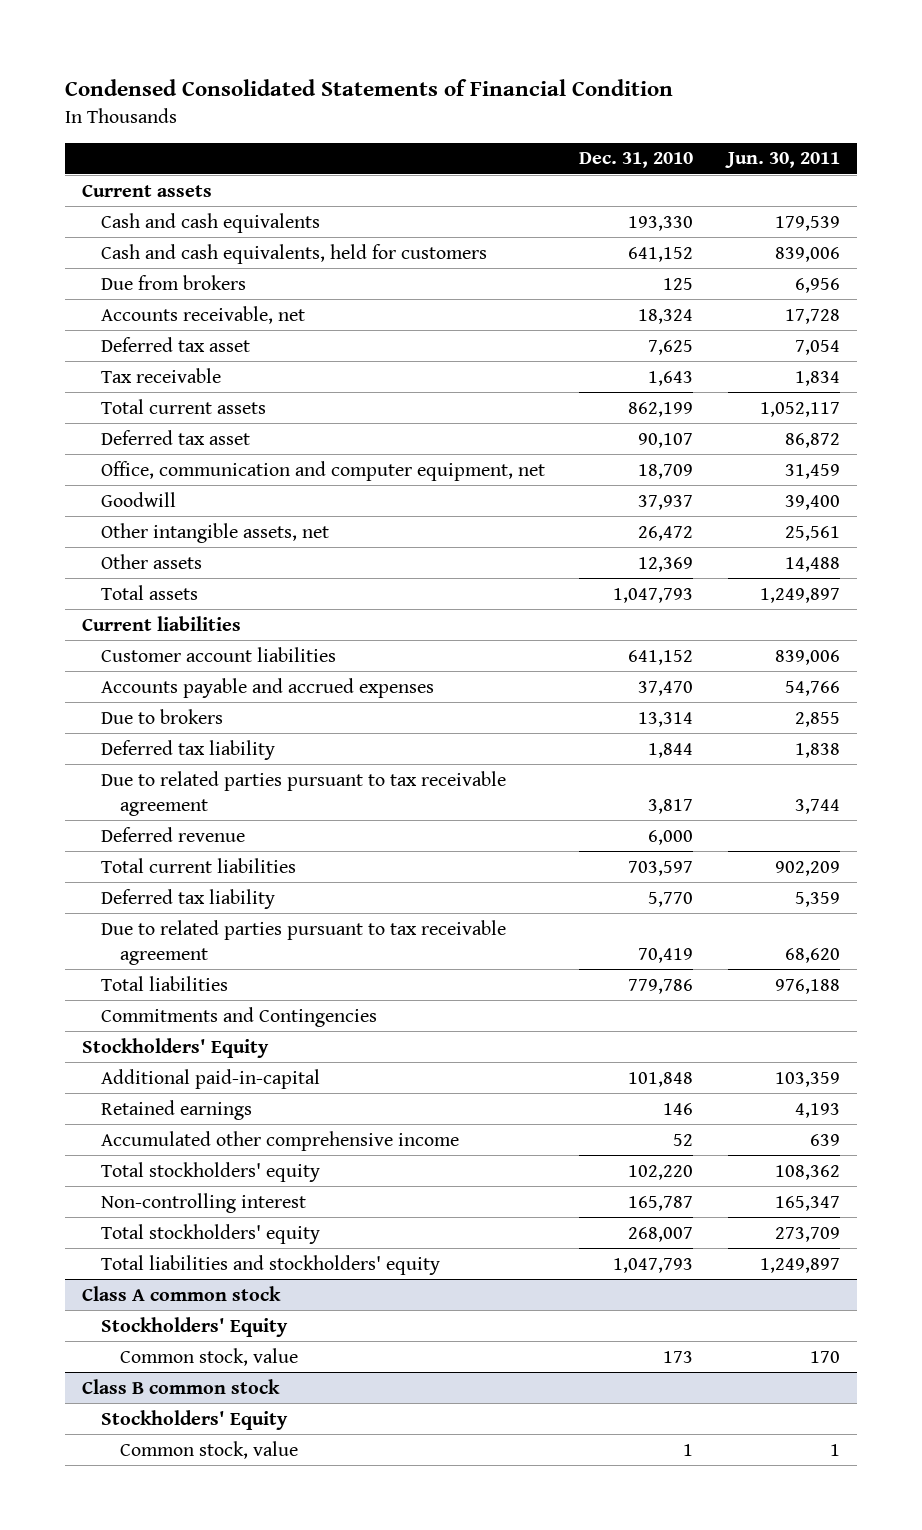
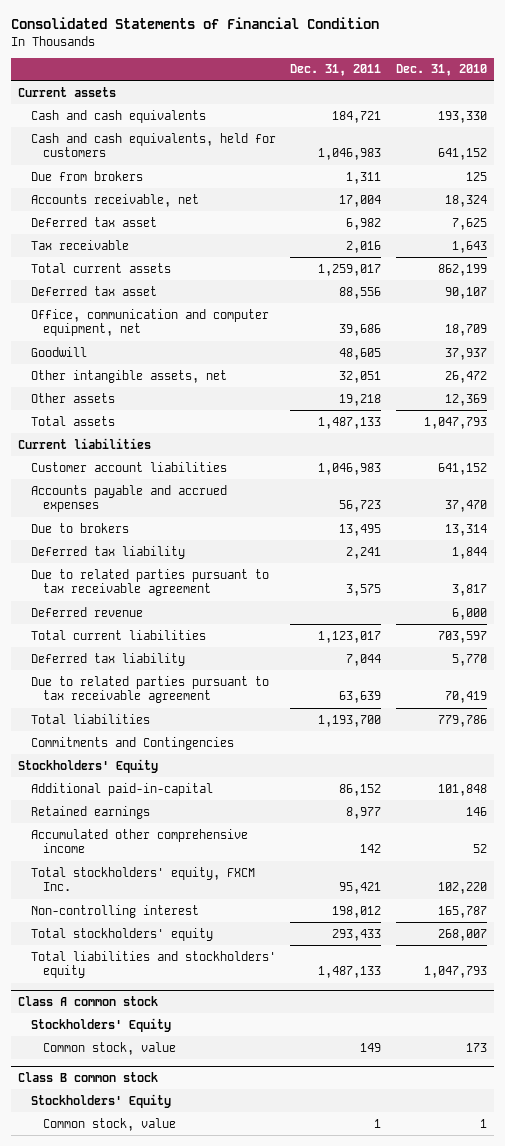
[64,78,673,96] Condensed Consolidated Statements of Financial Condition -> [10,17,379,30] Consolidated Statements of Financial Condition
[724,152,840,169] Jun. 30, 2011 -> none
none -> [290,64,382,77] Dec. 31, 2011
[100,1161,320,1182] Total stockholders' equity -> [30,866,255,892] Total stockholders' equity, FXCM Inc.

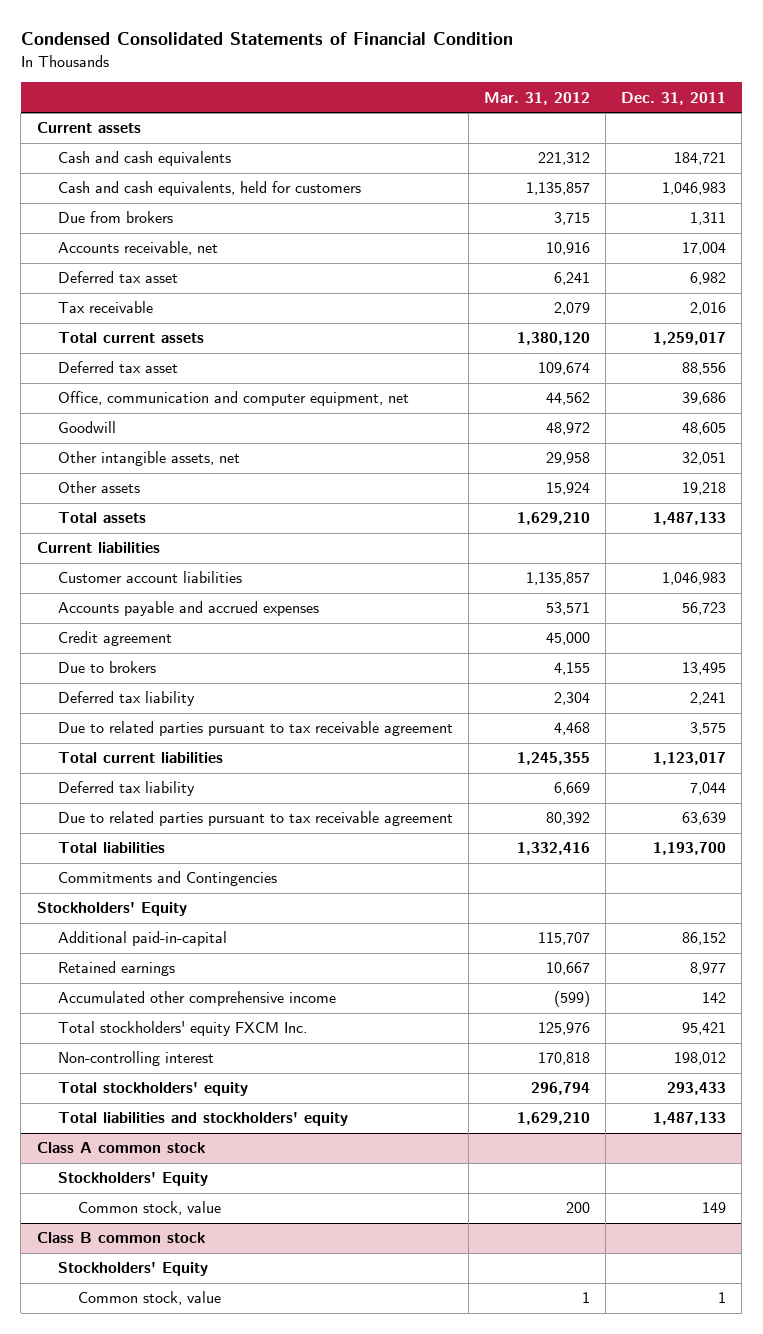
[10,17,379,30] Consolidated Statements of Financial Condition -> [20,32,513,46] Condensed Consolidated Statements of Financial Condition
[395,64,487,77] Dec. 31, 2010 -> none
none -> [483,91,590,105] Mar. 31, 2012
none -> [57,631,172,647] Credit agreement
[30,606,143,617] Deferred revenue -> none
[30,866,255,892] Total stockholders' equity, FXCM Inc. -> [57,1021,307,1037] Total stockholders' equity FXCM Inc.

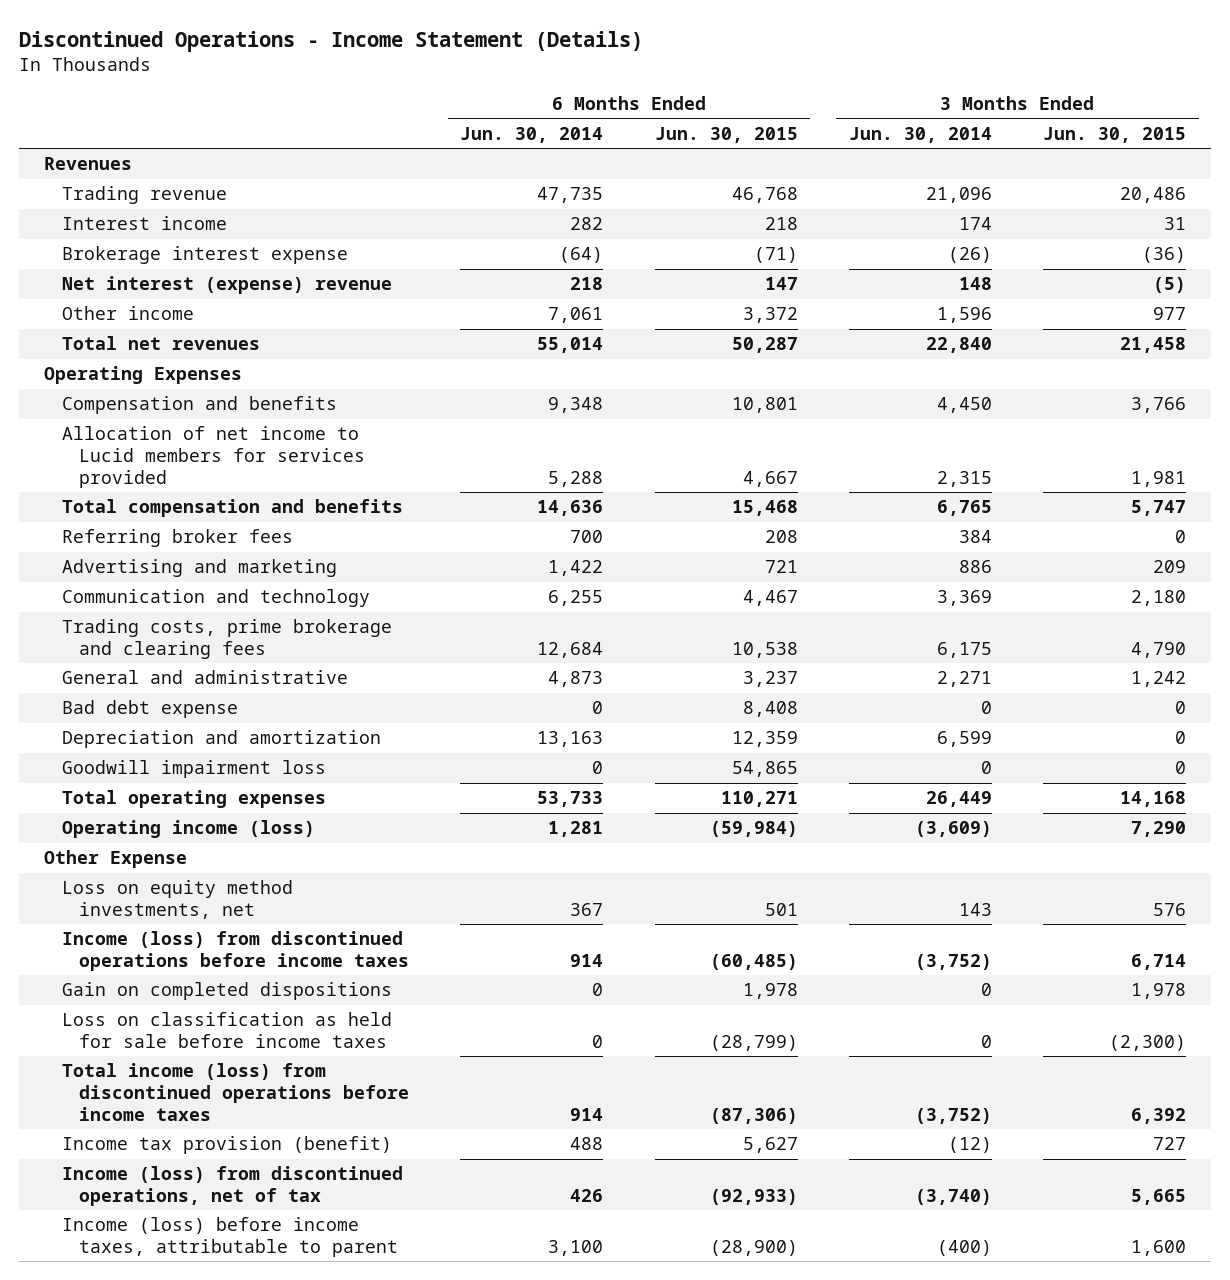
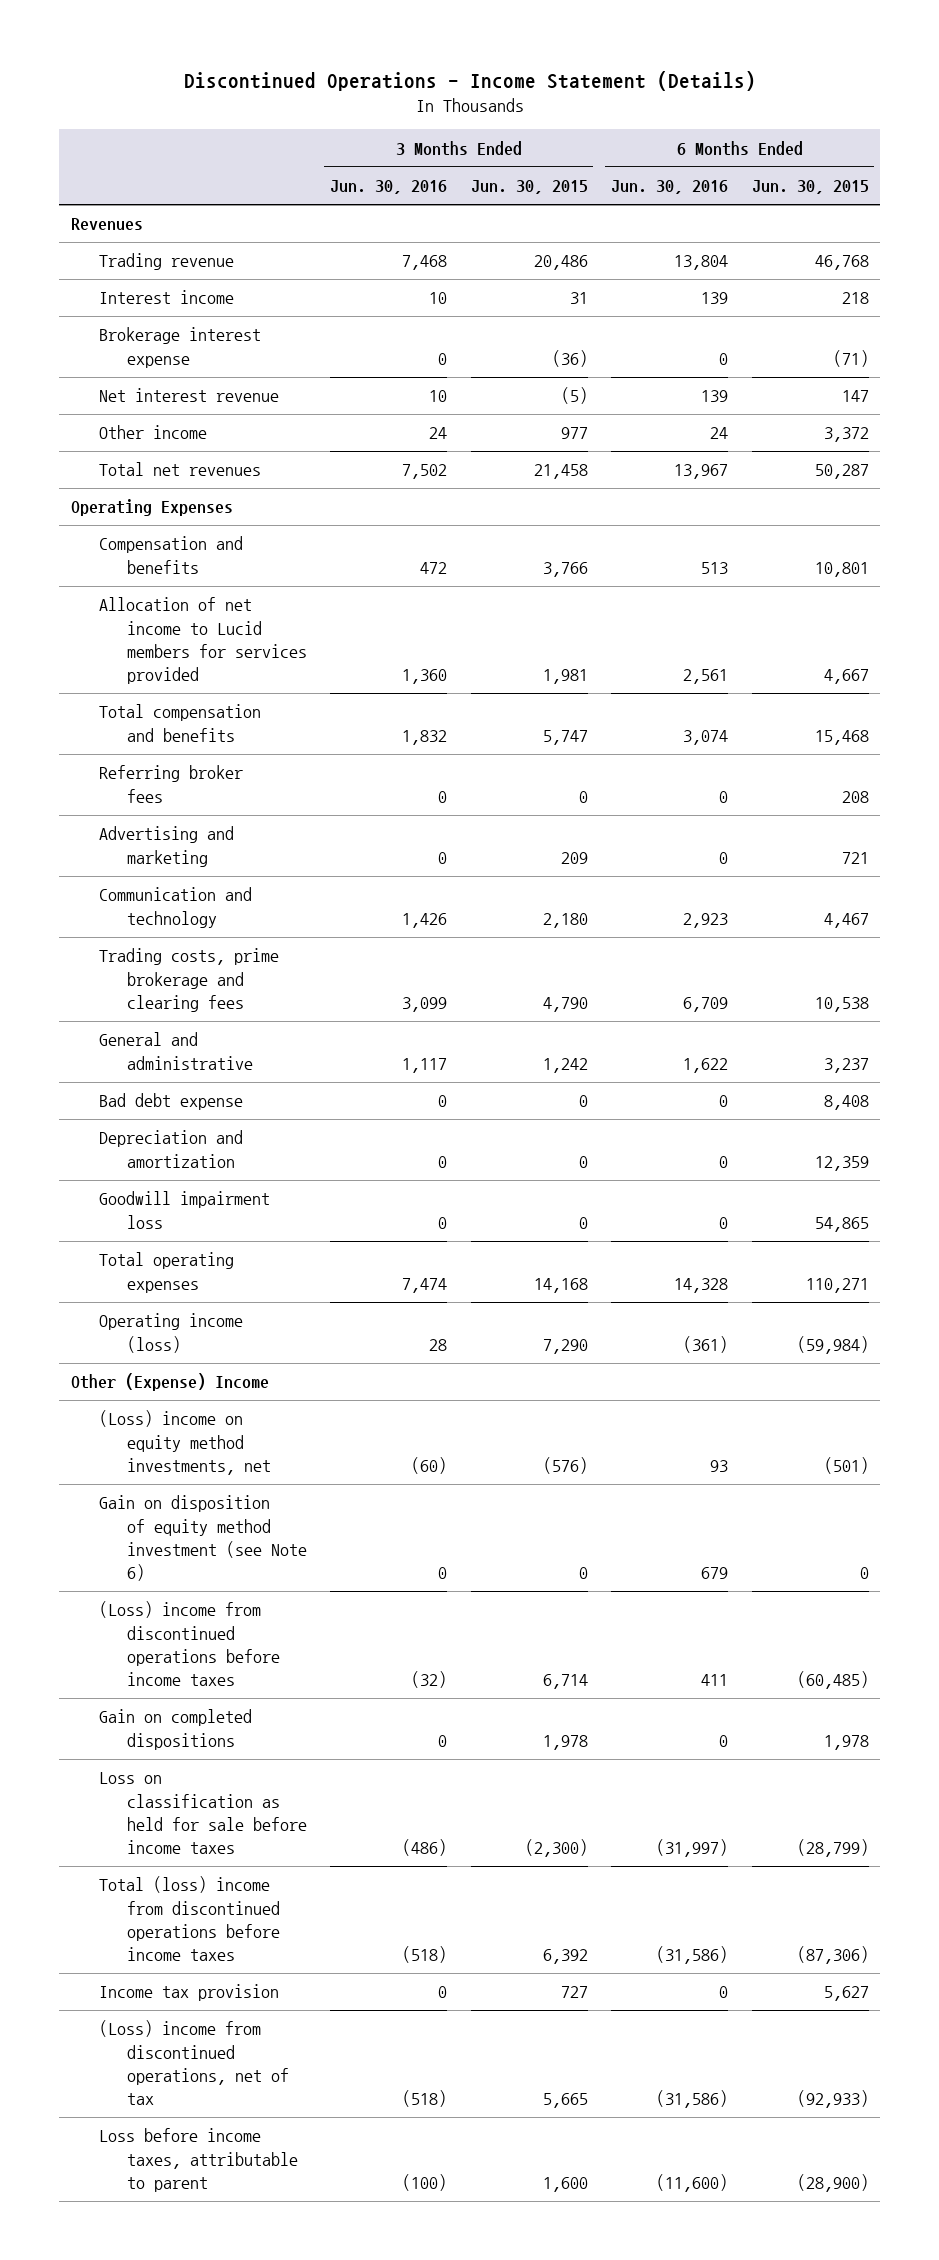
[460,126,604,143] Jun. 30, 2014 -> none
[848,126,992,143] Jun. 30, 2014 -> none
none -> [330,180,448,195] Jun. 30, 2016
none -> [611,180,729,195] Jun. 30, 2016
[61,276,392,295] Net interest (expense) revenue -> [98,388,279,403] Net interest revenue
[44,850,188,869] Other Expense -> [70,1373,269,1392] Other (Expense) Income
[61,880,293,920] Loss on equity method investments, net -> [98,1410,271,1476] (Loss) income on equity method investments, net
[764,903,798,917] 501 -> [823,1457,869,1475] (501)
[1152,903,1186,917] 576 -> [542,1457,588,1475] (576)
none -> [98,1495,307,1582] Gain on disposition of equity method investment (see Note 6)
[61,931,410,972] Income (loss) from discontinued operations before income taxes -> [98,1601,280,1687] (Loss) income from discontinued operations before income taxes
[61,1063,410,1122] Total income (loss) from discontinued operations before income taxes -> [98,1876,280,1962] Total (loss) income from discontinued operations before income taxes
[61,1136,392,1155] Income tax provision (benefit) -> [98,1984,279,2002] Income tax provision
[61,1166,403,1207] Income (loss) from discontinued operations, net of tax -> [98,2020,289,2106] (Loss) income from discontinued operations, net of tax
[61,1217,399,1258] Income (loss) before income taxes, attributable to parent -> [98,2128,298,2193] Loss before income taxes, attributable to parent

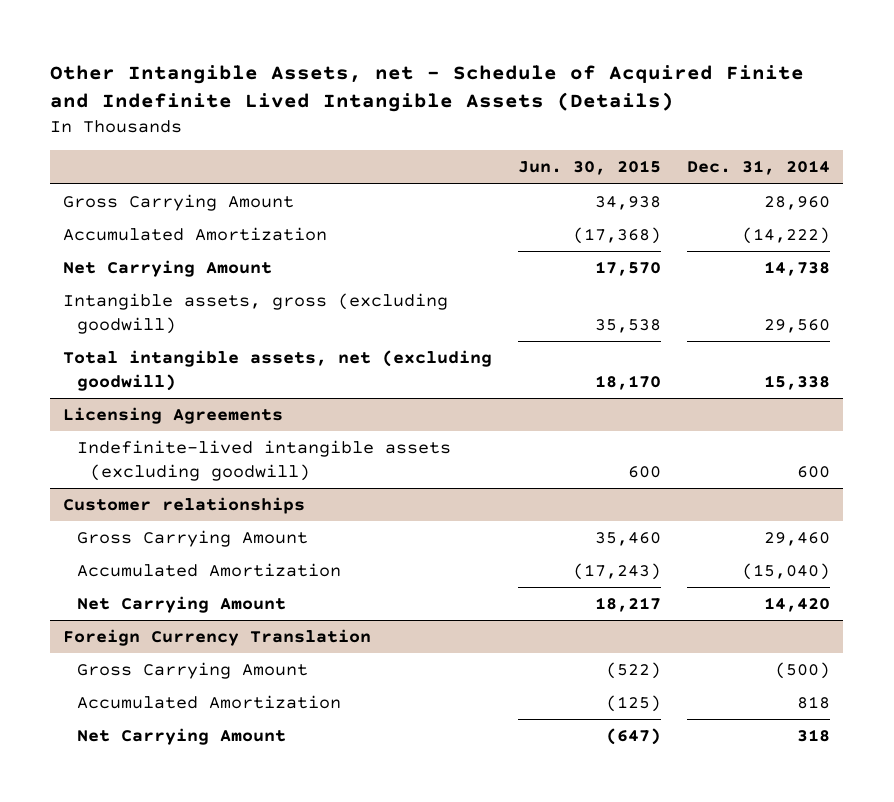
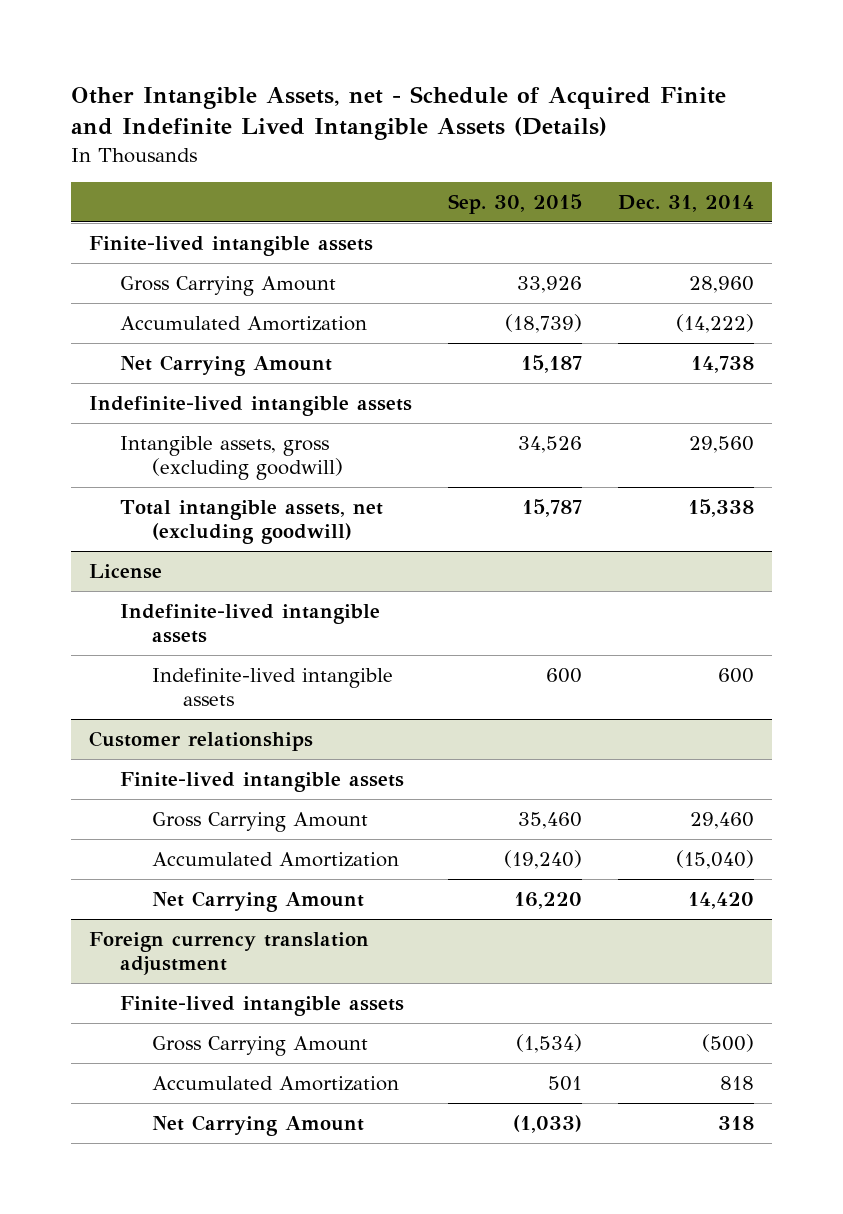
[518,160,662,176] Jun. 30, 2015 -> none
none -> [448,194,583,215] Sep. 30, 2015
none -> [88,235,373,256] Finite-lived intangible assets
none -> [88,395,412,416] Indefinite-lived intangible assets
[63,406,284,424] Licensing Agreements -> [88,563,162,579] License
none -> [120,603,381,644] Indefinite-lived intangible assets
[76,439,451,481] Indefinite-lived intangible assets (excluding goodwill) -> [151,667,393,707] Indefinite-lived intangible assets
none -> [120,771,405,792] Finite-lived intangible assets
[63,628,372,646] Foreign Currency Translation -> [88,931,369,976] Foreign currency translation adjustment
none -> [120,995,405,1016] Finite-lived intangible assets

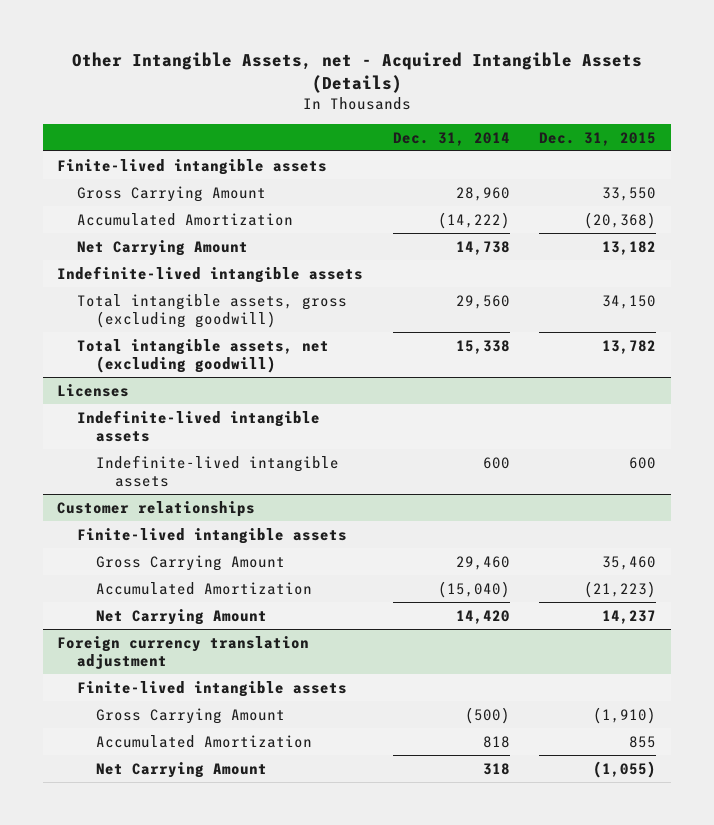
[70,85,726,141] Other Intangible Assets, net - Schedule of Acquired Finite and Indefinite Lived Intangible Assets (Details) -> [71,51,642,93] Other Intangible Assets, net - Acquired Intangible Assets (Details)
[448,194,583,215] Sep. 30, 2015 -> none
none -> [539,131,657,146] Dec. 31, 2015
[120,435,343,481] Intangible assets, gross (excluding goodwill) -> [76,293,347,328] Total intangible assets, gross (excluding goodwill)
[88,563,162,579] License -> [57,383,130,397] Licenses

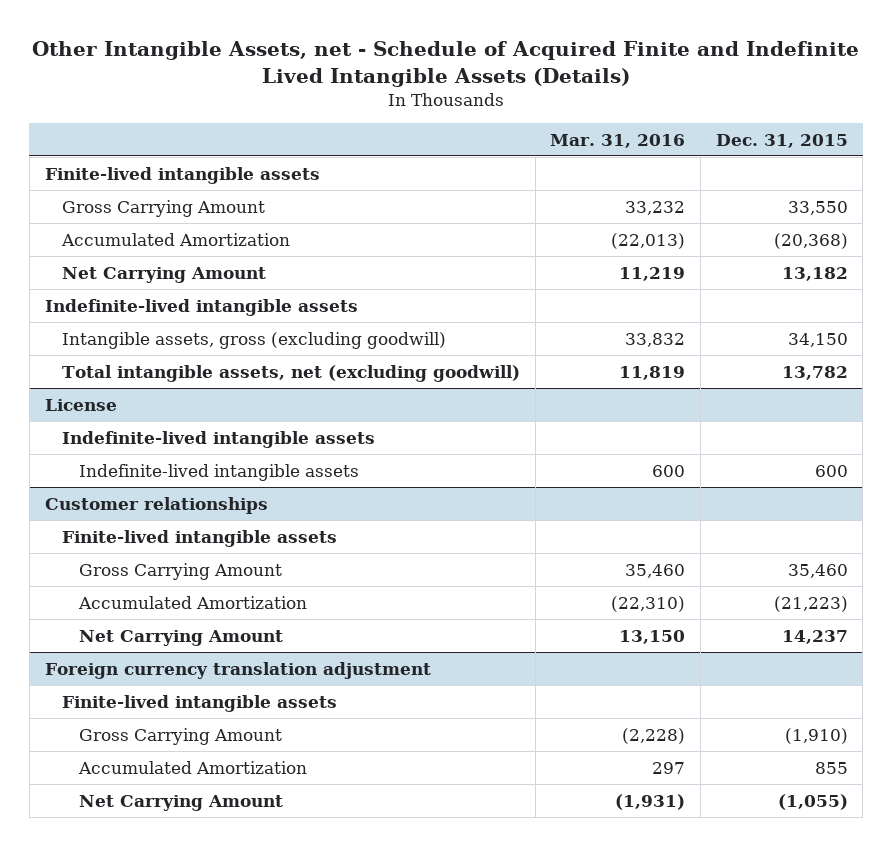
[71,51,642,93] Other Intangible Assets, net - Acquired Intangible Assets (Details) -> [32,40,860,87] Other Intangible Assets, net - Schedule of Acquired Finite and Indefinite Lived Intangible Assets (Details)
[392,131,510,146] Dec. 31, 2014 -> none
none -> [550,133,686,148] Mar. 31, 2016
[76,293,347,328] Total intangible assets, gross (excluding goodwill) -> [61,331,446,349] Intangible assets, gross (excluding goodwill)
[57,383,130,397] Licenses -> [44,398,117,411] License

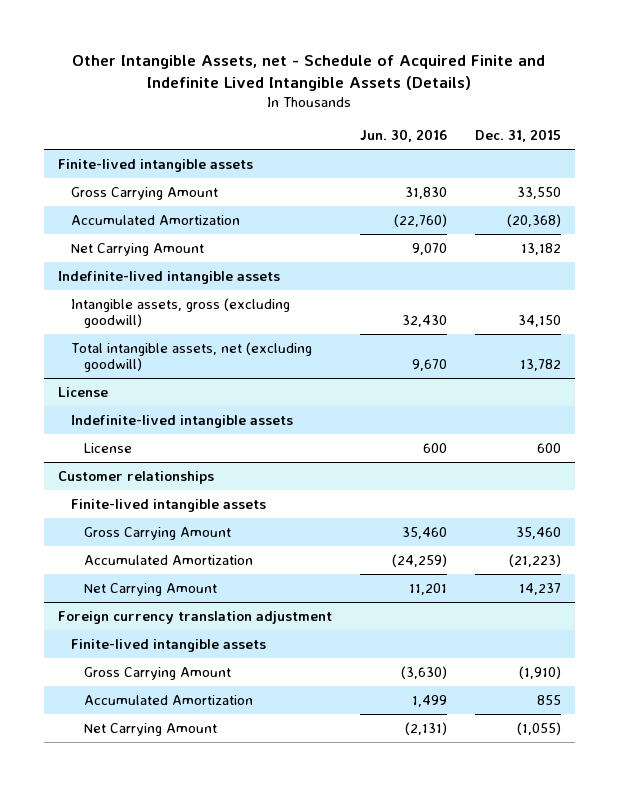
[550,133,686,148] Mar. 31, 2016 -> none
none -> [359,129,447,143] Jun. 30, 2016
[79,463,360,481] Indefinite-lived intangible assets -> [84,442,133,453] License

